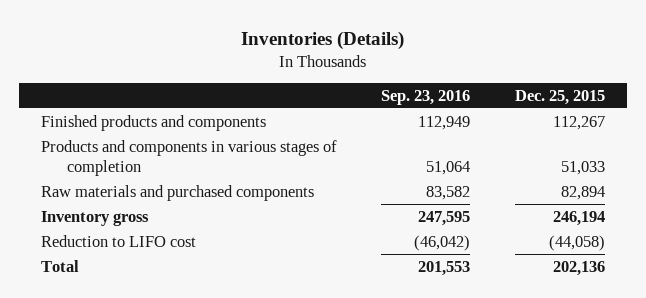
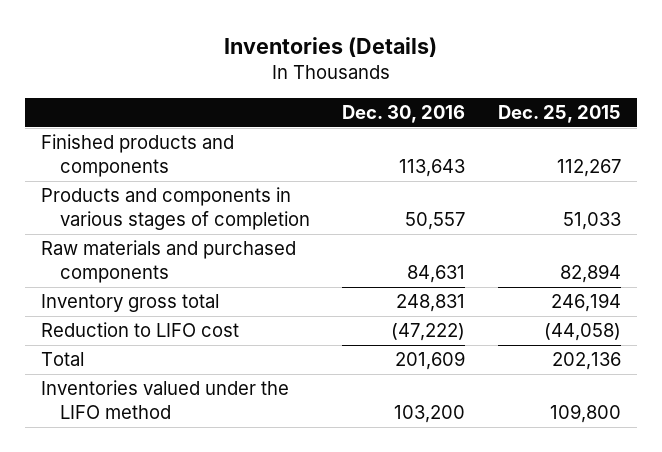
[381,89,471,105] Sep. 23, 2016 -> none
none -> [342,105,466,124] Dec. 30, 2016
[41,210,150,226] Inventory gross -> [41,294,220,313] Inventory gross total
none -> [41,380,290,420] Inventories valued under the LIFO method

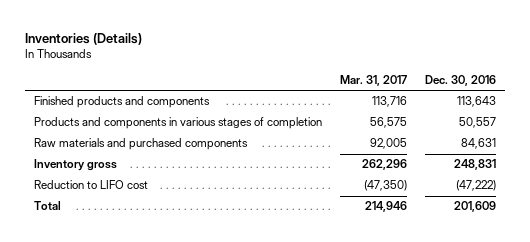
[497,105,621,124] Dec. 25, 2015 -> none
none -> [339,75,407,87] Mar. 31, 2017
[41,294,220,313] Inventory gross total -> [33,159,117,172] Inventory gross
[41,380,290,420] Inventories valued under the LIFO method -> none

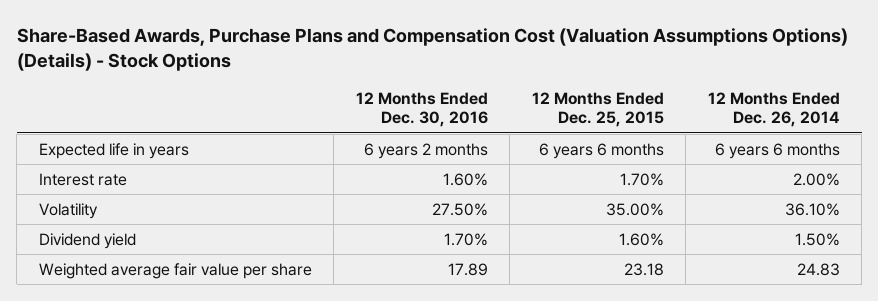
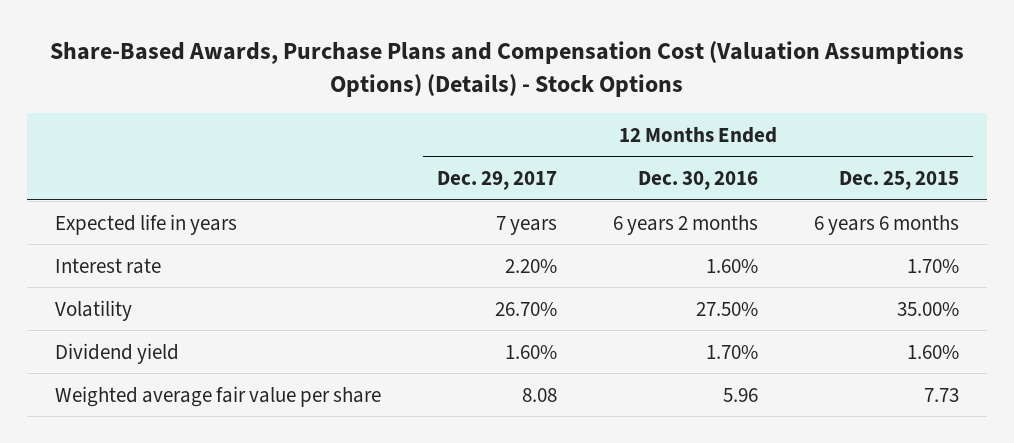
[707,91,840,128] 12 Months Ended Dec. 26, 2014 -> none
none -> [436,171,557,191] Dec. 29, 2017
[447,262,488,276] 17.89 -> [722,387,758,402] 5.96
[623,262,664,276] 23.18 -> [923,387,959,402] 7.73

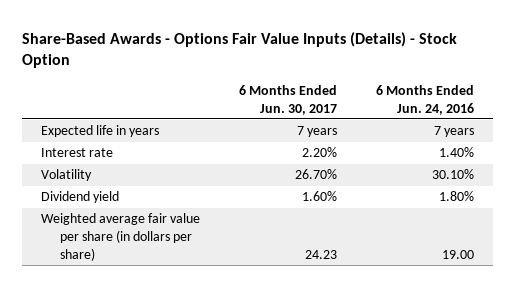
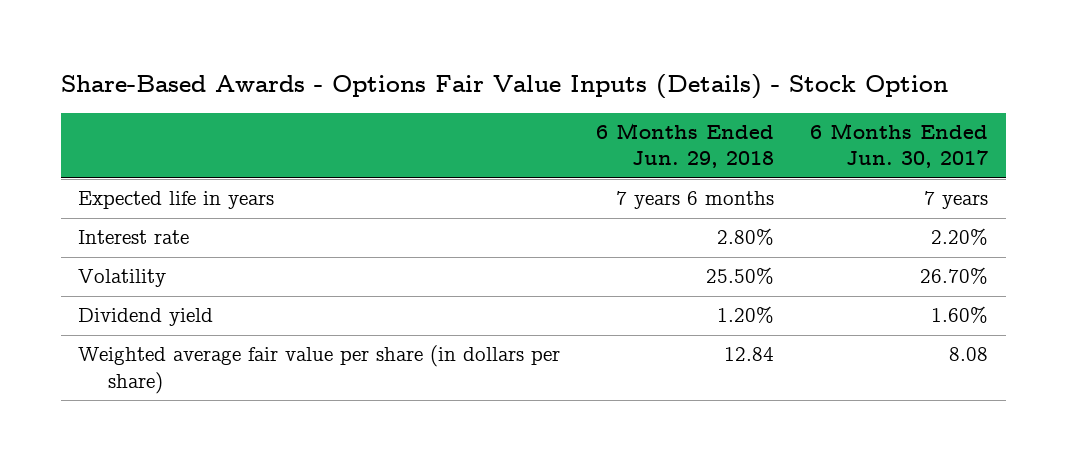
[375,84,474,115] 6 Months Ended Jun. 24, 2016 -> none
none -> [596,123,775,169] 6 Months Ended Jun. 29, 2018
[304,249,337,259] 24.23 -> [948,347,988,362] 8.08

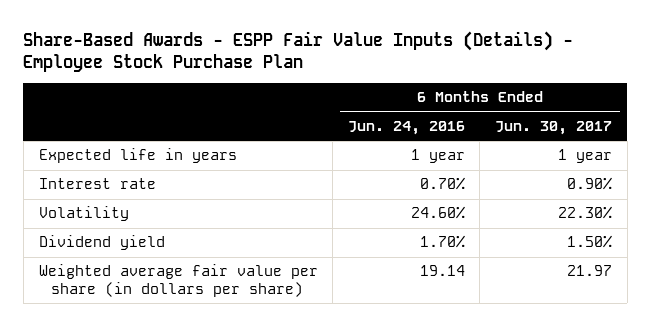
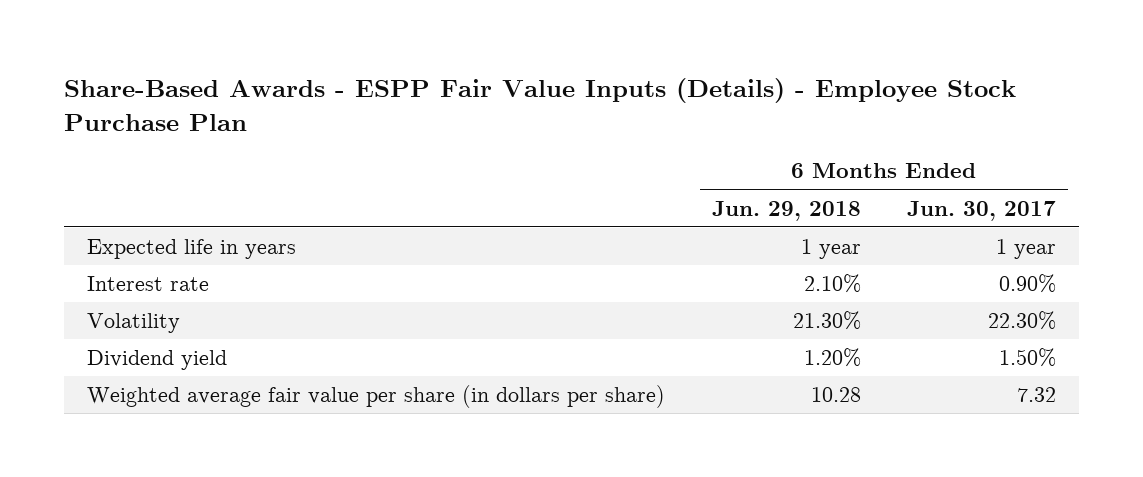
[347,121,465,136] Jun. 24, 2016 -> none
none -> [711,200,861,221] Jun. 29, 2018
[567,265,613,277] 21.97 -> [1017,387,1057,403] 7.32

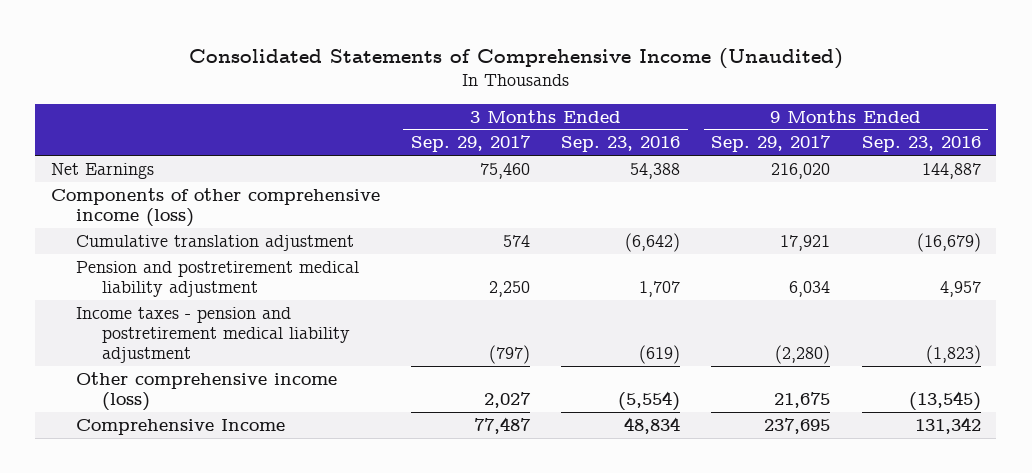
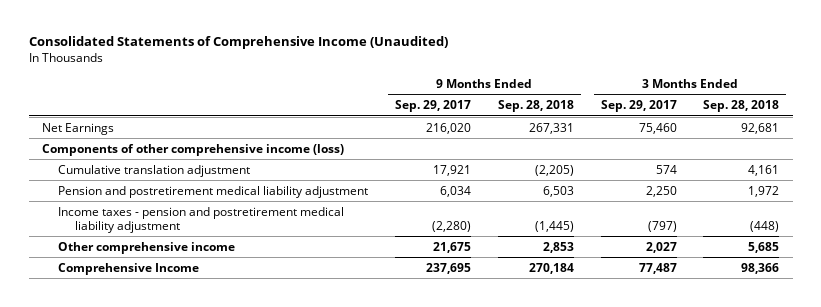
[561,136,681,153] Sep. 23, 2016 -> none
[861,136,981,153] Sep. 23, 2016 -> none
none -> [497,100,574,113] Sep. 28, 2018
none -> [703,100,780,113] Sep. 28, 2018
[76,371,338,412] Other comprehensive income (loss) -> [58,241,236,254] Other comprehensive income

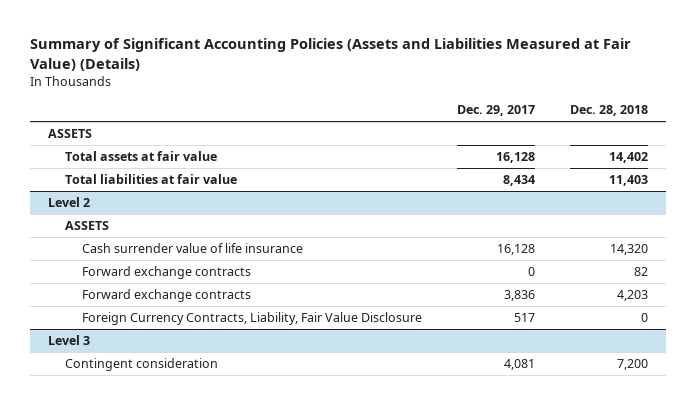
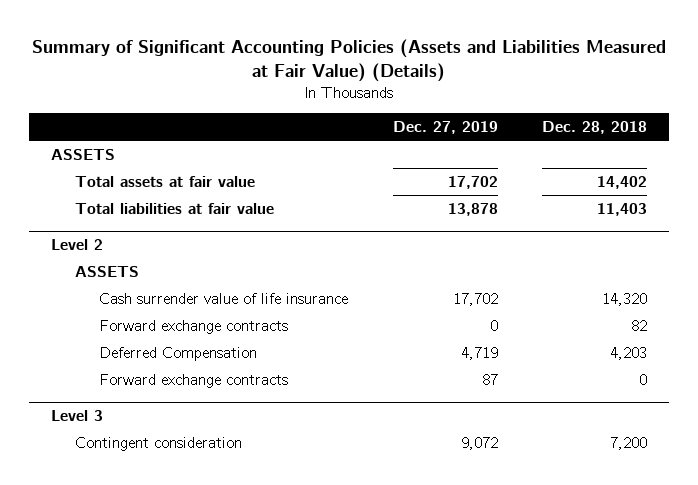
[457,105,536,117] Dec. 29, 2017 -> none
none -> [392,120,498,134] Dec. 27, 2019
[82,312,423,326] Foreign Currency Contracts, Liability, Fair Value Disclosure -> none
none -> [99,346,258,361] Deferred Compensation
[617,290,649,302] 4,203 -> [638,373,647,385] 0

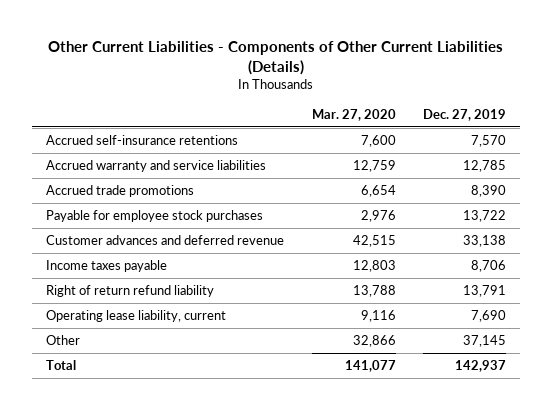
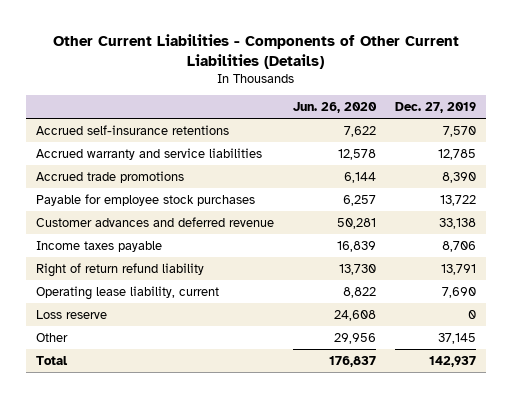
[311,108,396,121] Mar. 27, 2020 -> none
none -> [293,102,378,114] Jun. 26, 2020
none -> [35,309,107,319] Loss reserve

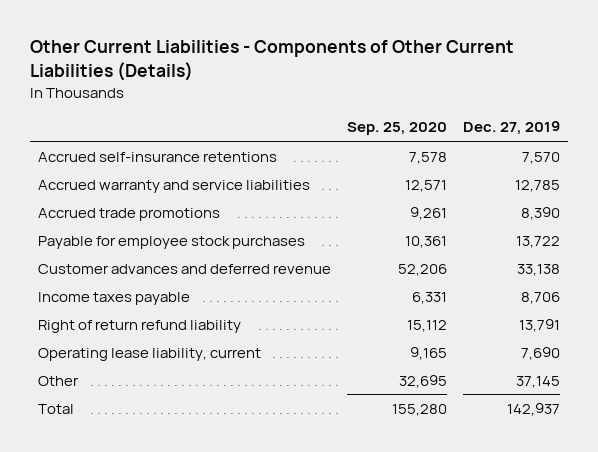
[293,102,378,114] Jun. 26, 2020 -> none
none -> [347,122,448,136] Sep. 25, 2020
[35,309,107,319] Loss reserve -> none

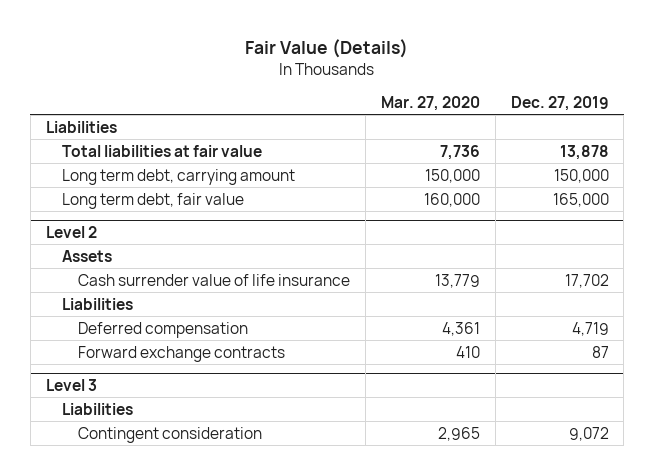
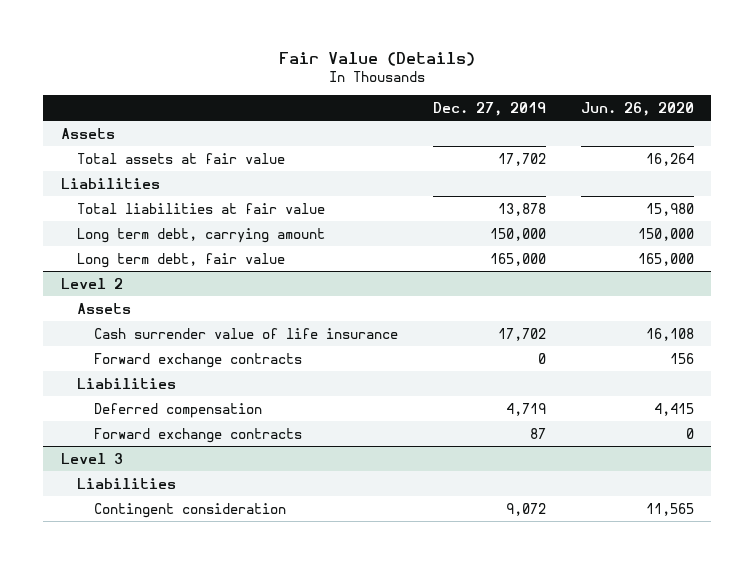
[381,95,481,111] Mar. 27, 2020 -> none
none -> [580,101,694,116] Jun. 26, 2020
none -> [60,127,115,139] Assets
none -> [77,152,286,164] Total assets at fair value
none -> [94,352,303,368] Forward exchange contracts

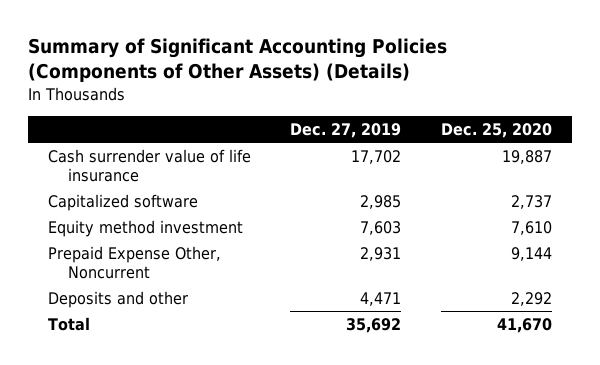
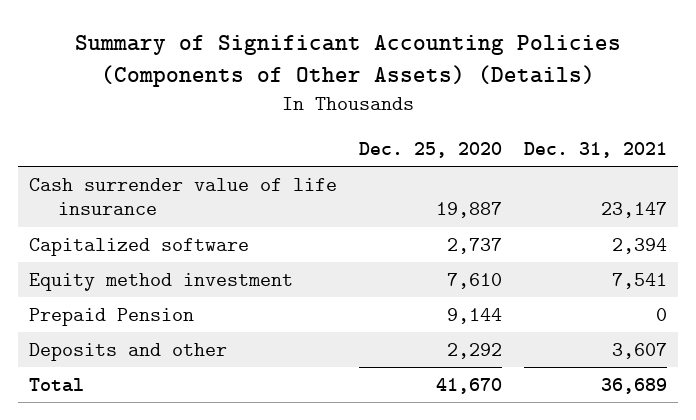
[290,123,402,139] Dec. 27, 2019 -> none
none -> [523,142,667,159] Dec. 31, 2021
[47,245,221,280] Prepaid Expense Other, Noncurrent -> [28,307,194,326] Prepaid Pension

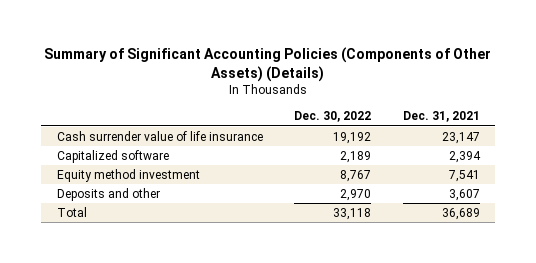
[358,142,502,159] Dec. 25, 2020 -> none
none -> [294,111,372,123] Dec. 30, 2022
[28,307,194,326] Prepaid Pension -> none

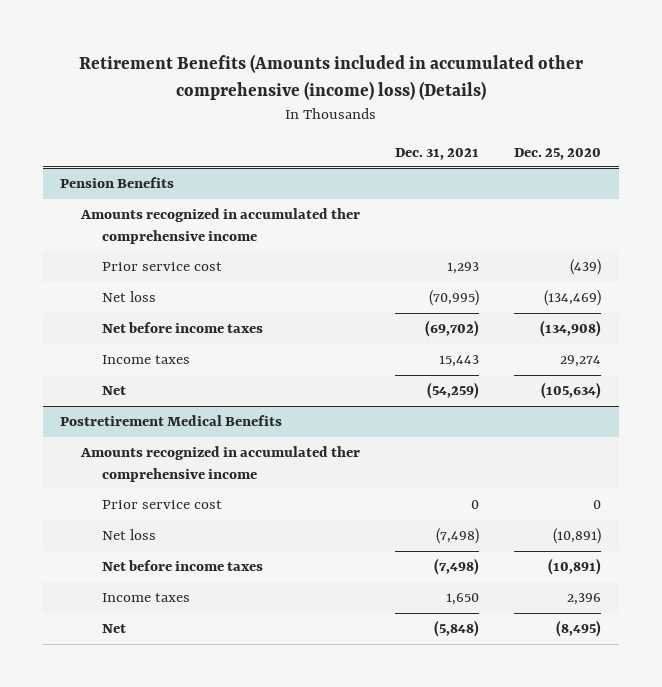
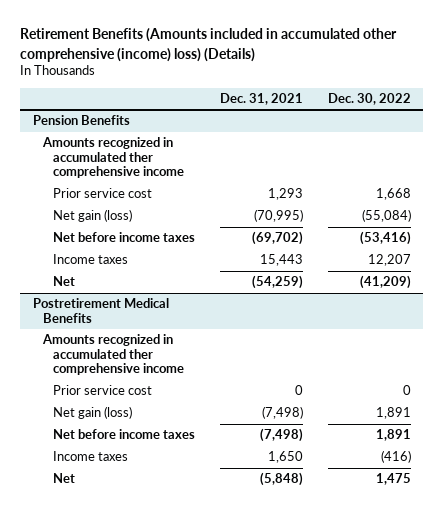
[514,147,602,160] Dec. 25, 2020 -> none
none -> [327,93,411,106] Dec. 30, 2022
[102,291,157,303] Net loss -> [53,209,133,223] Net gain (loss)
[102,529,157,541] Net loss -> [53,406,133,420] Net gain (loss)

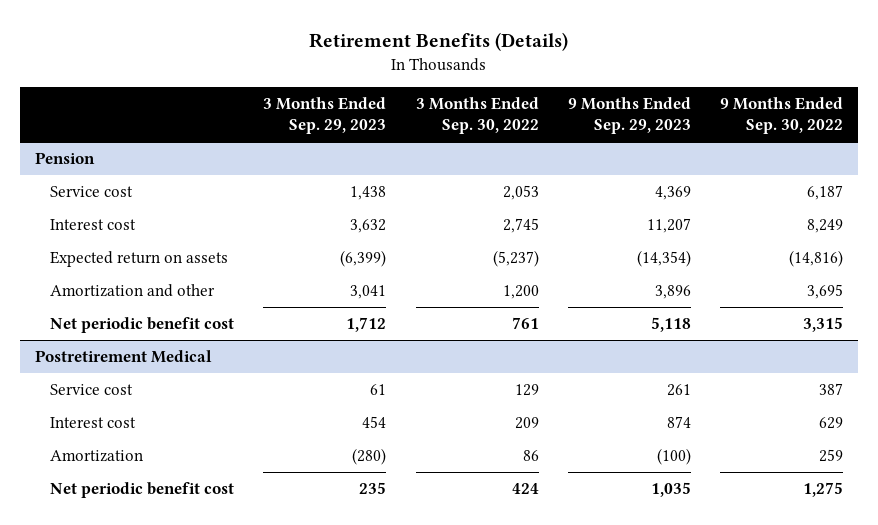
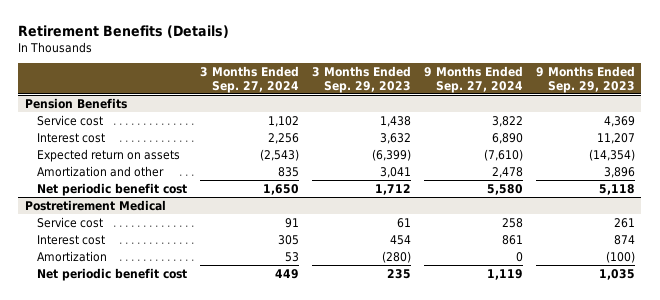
[415,96,539,135] 3 Months Ended Sep. 30, 2022 -> none
[720,96,844,135] 9 Months Ended Sep. 30, 2022 -> none
none -> [200,66,300,93] 3 Months Ended Sep. 27, 2024
none -> [423,66,523,93] 9 Months Ended Sep. 27, 2024
[34,151,95,164] Pension -> [24,97,127,109] Pension Benefits

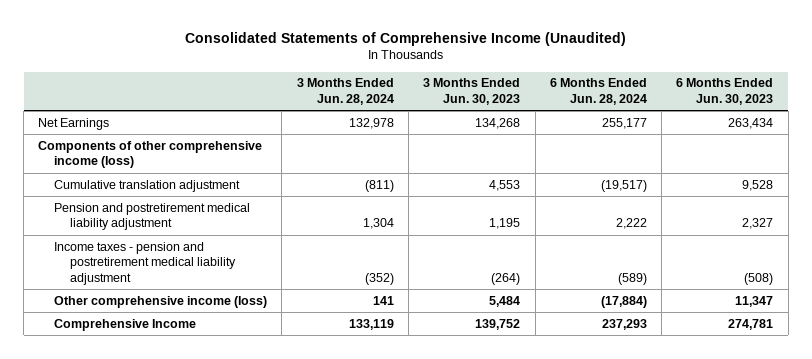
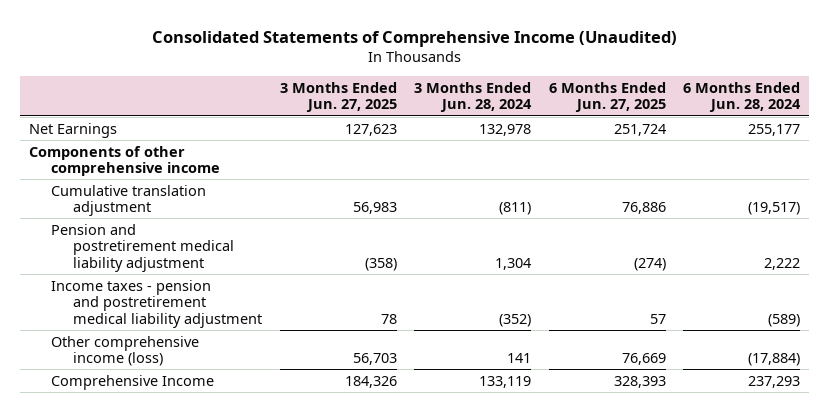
[423,78,521,106] 3 Months Ended Jun. 30, 2023 -> none
[676,78,774,106] 6 Months Ended Jun. 30, 2023 -> none
none -> [279,81,397,113] 3 Months Ended Jun. 27, 2025
none -> [548,81,666,113] 6 Months Ended Jun. 27, 2025
[38,140,263,169] Components of other comprehensive income (loss) -> [29,145,221,177] Components of other comprehensive income

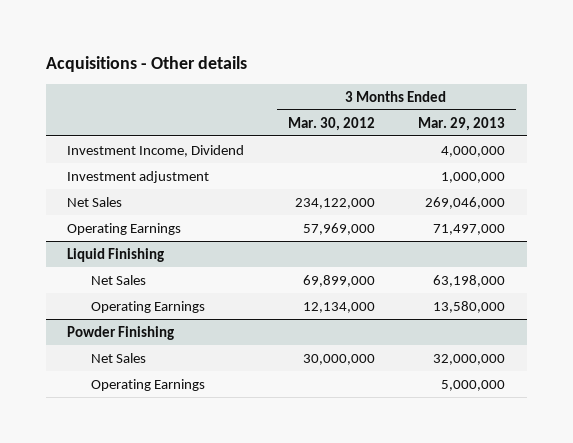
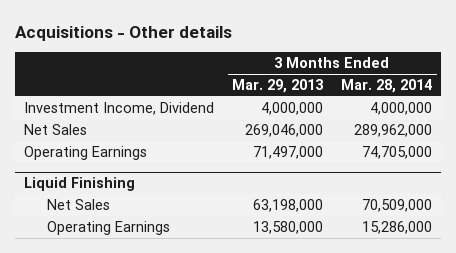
[287,116,375,131] Mar. 30, 2012 -> none
none -> [341,79,433,94] Mar. 28, 2014
[67,170,210,183] Investment adjustment -> none
[67,325,175,340] Powder Finishing -> none
[90,352,146,363] Net Sales -> none
[90,378,205,391] Operating Earnings -> none

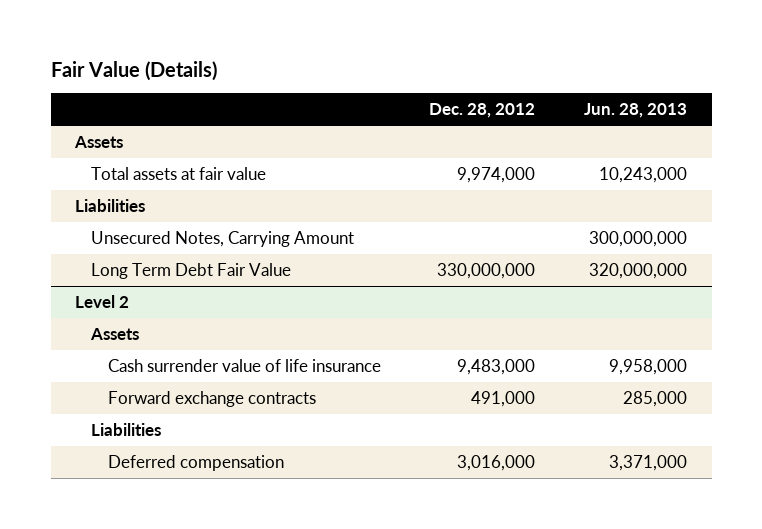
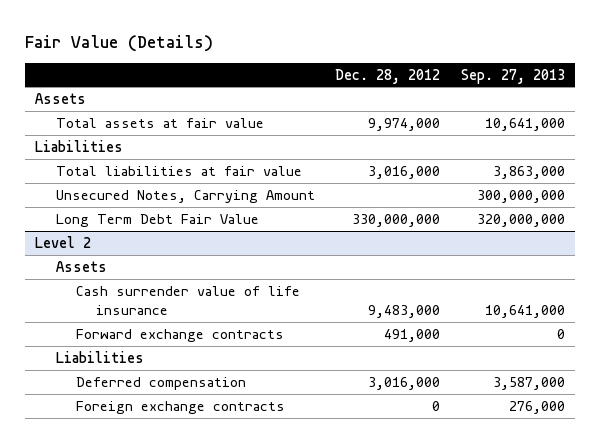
[584,103,688,119] Jun. 28, 2013 -> none
none -> [460,68,565,84] Sep. 27, 2013
none -> [55,165,302,176] Total liabilities at fair value
none -> [75,400,285,414] Foreign exchange contracts

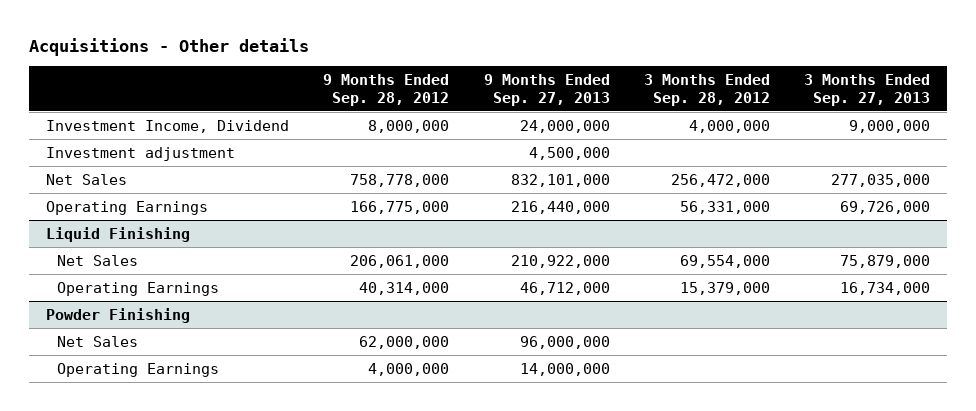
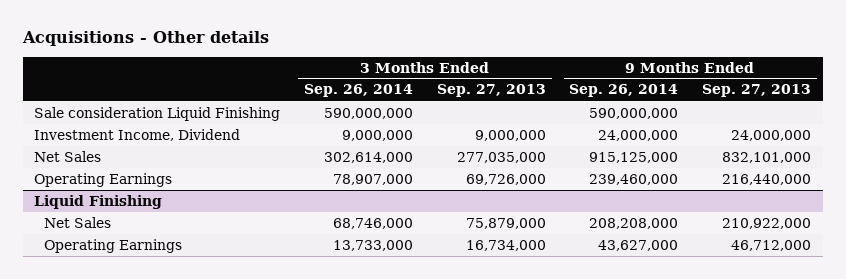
[323,74,450,106] 9 Months Ended Sep. 28, 2012 -> none
[643,74,770,106] 3 Months Ended Sep. 28, 2012 -> none
none -> [304,84,414,98] Sep. 26, 2014
none -> [569,84,679,98] Sep. 26, 2014
none -> [34,106,281,121] Sale consideration Liquid Finishing
[46,146,236,161] Investment adjustment -> none
[46,307,191,323] Powder Finishing -> none
[56,335,138,347] Net Sales -> none
[56,362,219,377] Operating Earnings -> none

